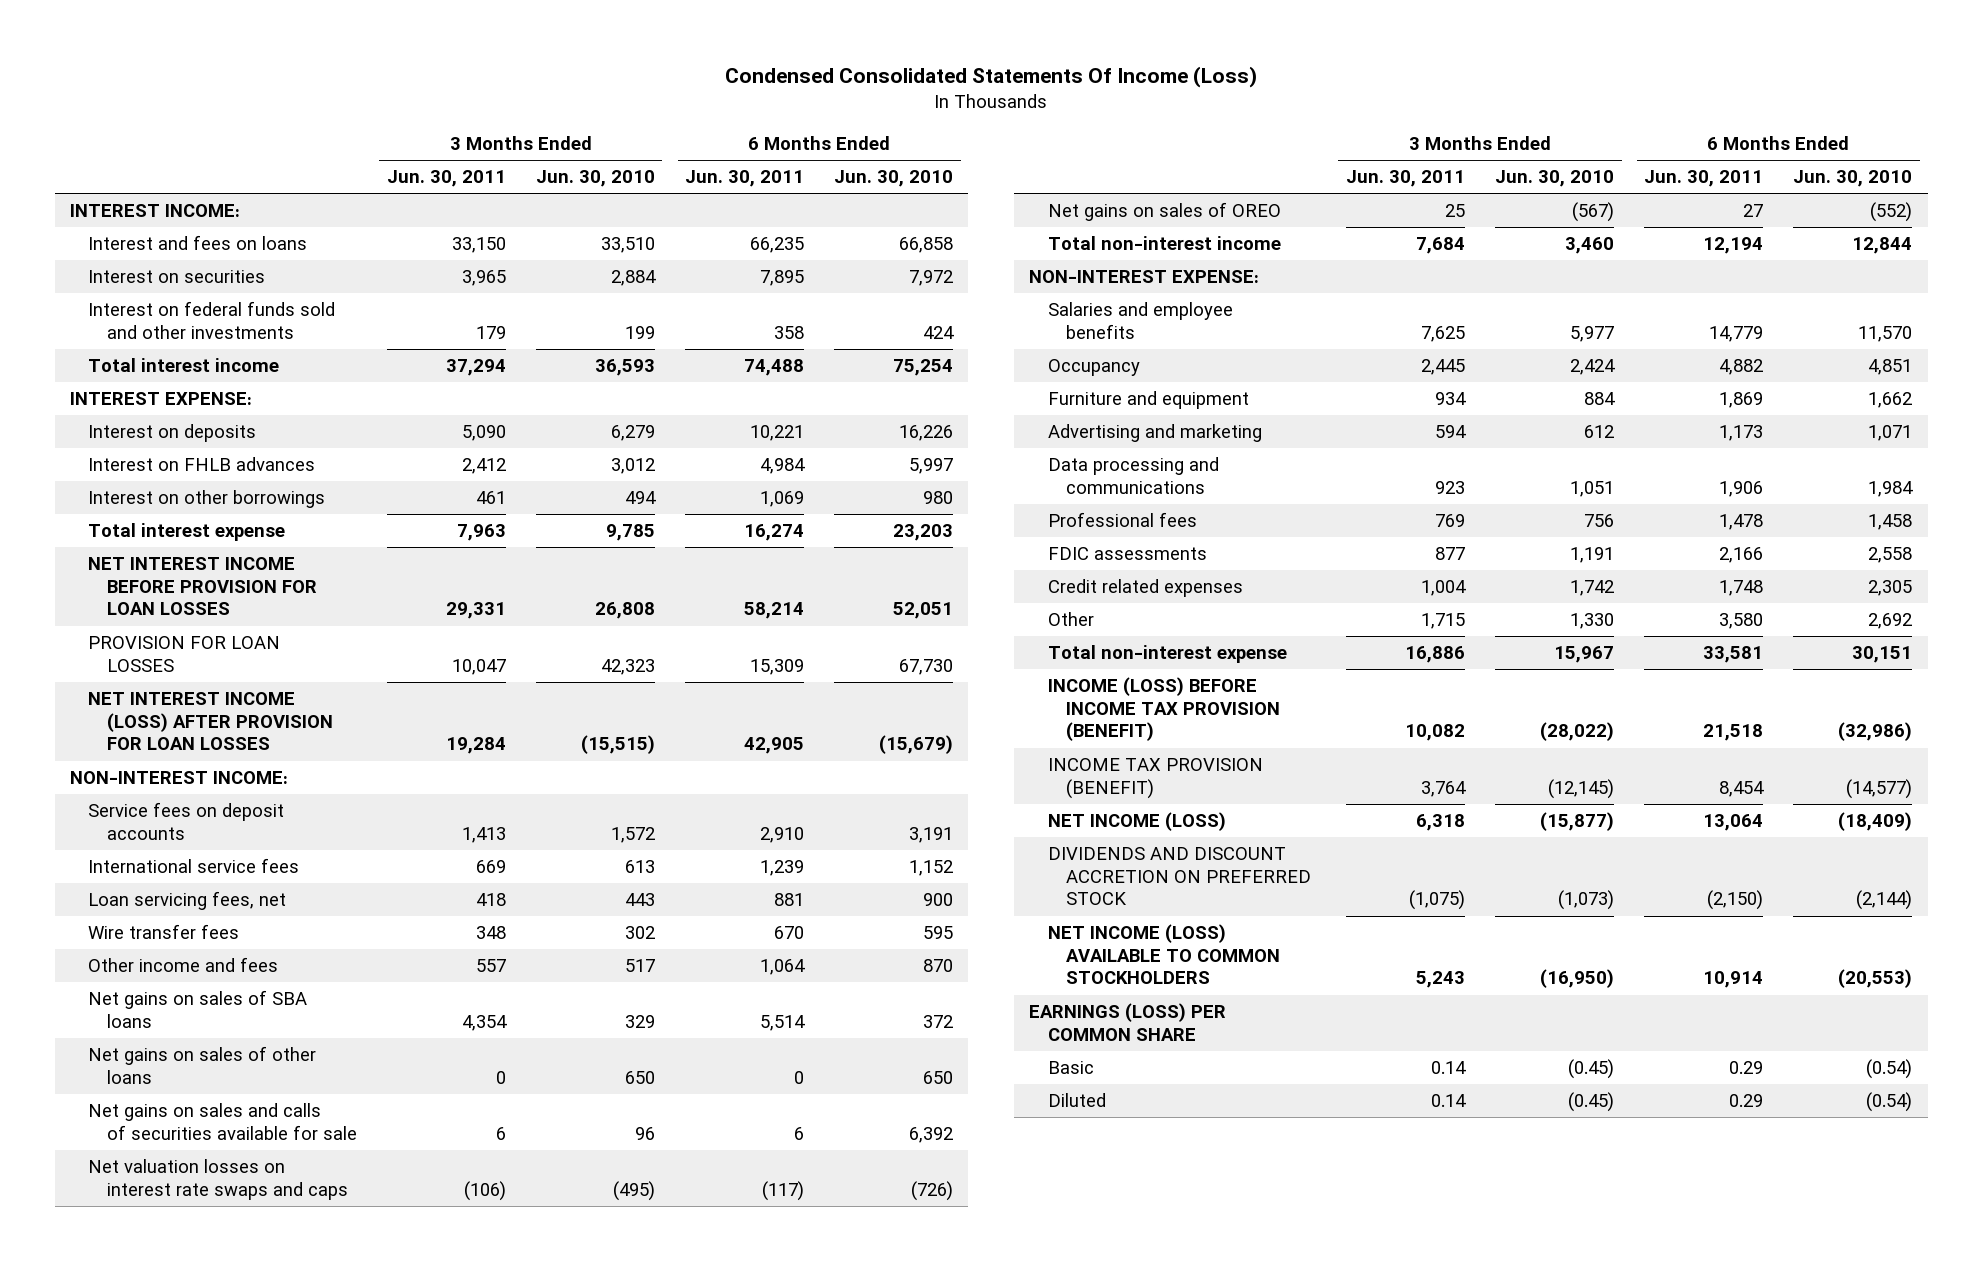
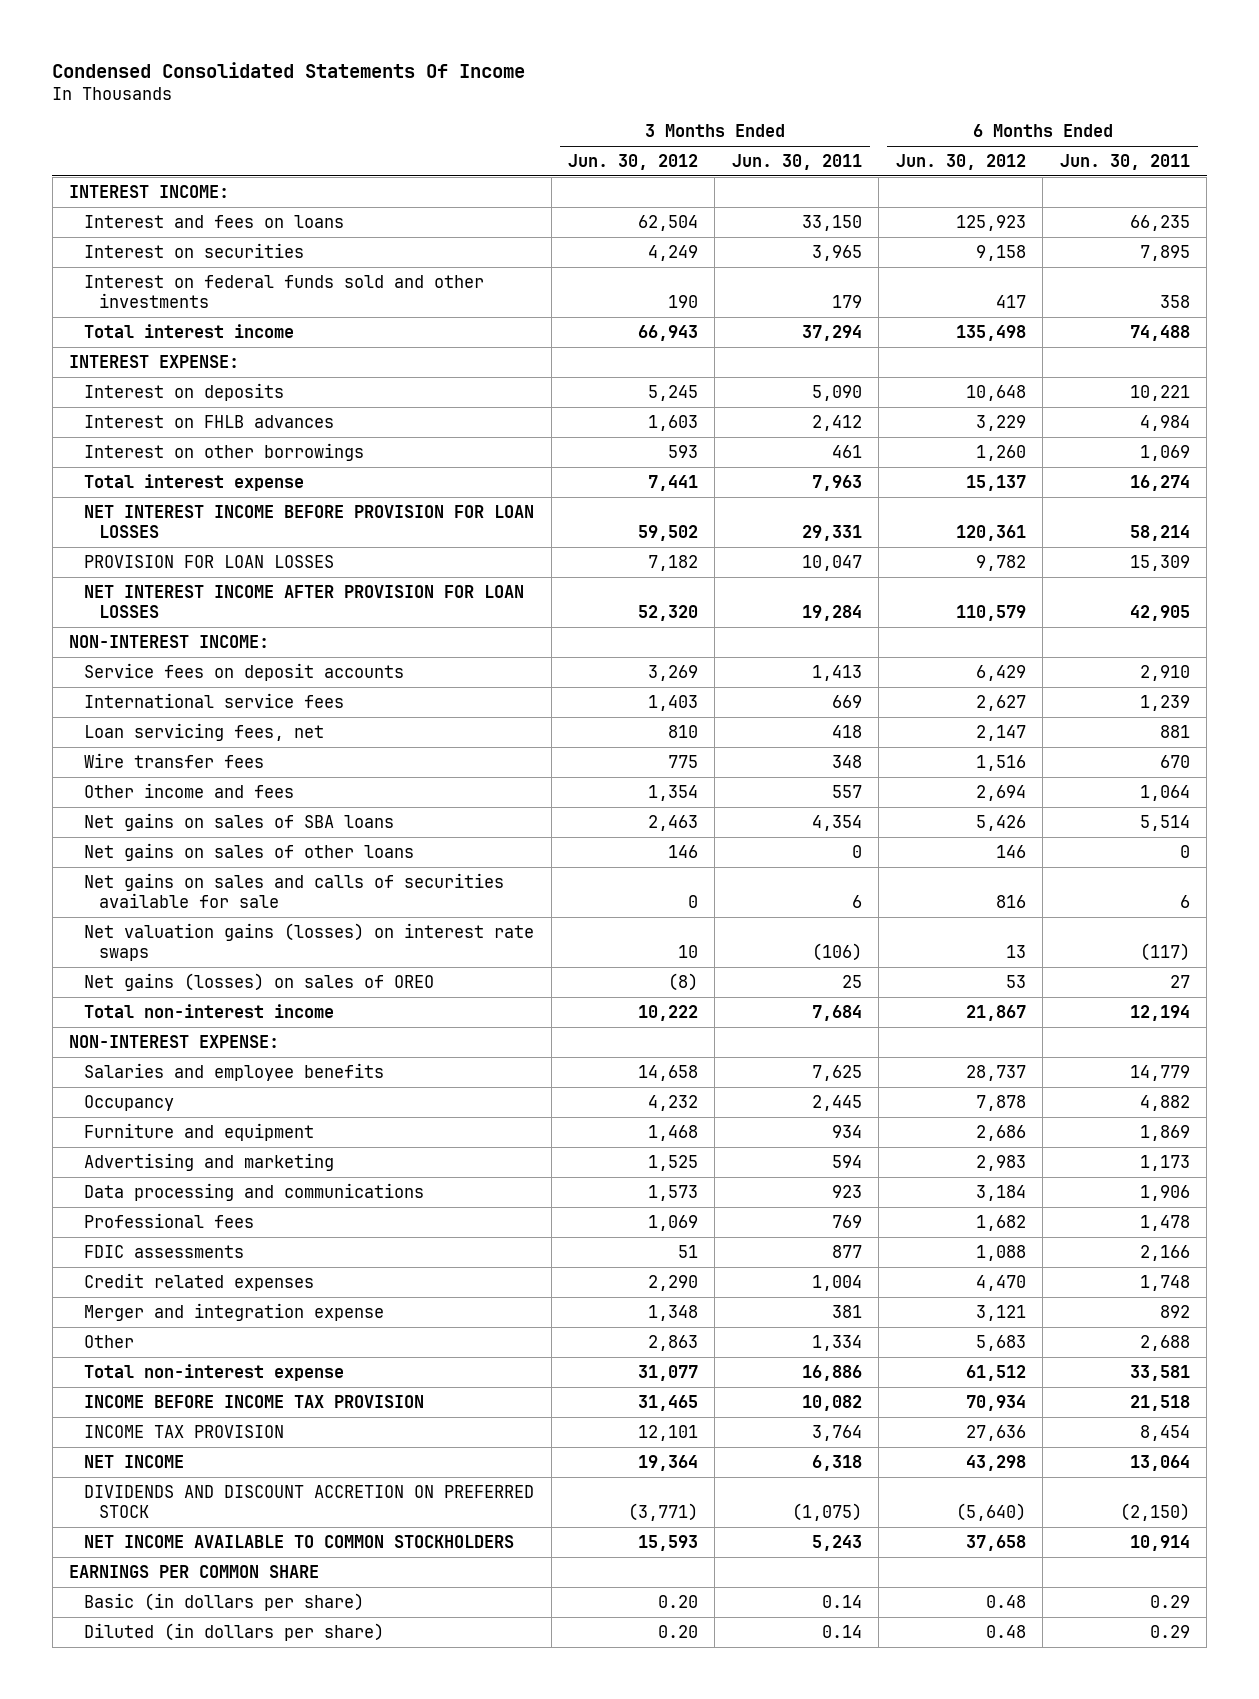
[725,66,1258,89] Condensed Consolidated Statements Of Income (Loss) -> [52,61,526,78] Condensed Consolidated Statements Of Income
[535,170,655,188] Jun. 30, 2010 -> none
[834,170,954,188] Jun. 30, 2010 -> none
none -> [567,154,698,171] Jun. 30, 2012
none -> [895,154,1026,171] Jun. 30, 2012
[88,692,333,751] NET INTEREST INCOME (LOSS) AFTER PROVISION FOR LOAN LOSSES -> [84,584,525,619] NET INTEREST INCOME AFTER PROVISION FOR LOAN LOSSES
[88,1159,348,1200] Net valuation losses on interest rate swaps and caps -> [84,922,535,962] Net valuation gains (losses) on interest rate swaps
[1047,202,1281,222] Net gains on sales of OREO -> [84,972,435,991] Net gains (losses) on sales of OREO
none -> [84,1302,385,1321] Merger and integration expense
[1421,613,1466,630] 1,715 -> [811,1334,862,1351] 1,334
[1719,613,1764,630] 3,580 -> [1139,1334,1190,1351] 2,688
[1047,677,1280,742] INCOME (LOSS) BEFORE INCOME TAX PROVISION (BENEFIT) -> [84,1394,425,1408] INCOME BEFORE INCOME TAX PROVISION
[1047,758,1263,799] INCOME TAX PROVISION (BENEFIT) -> [84,1424,285,1438] INCOME TAX PROVISION
[1047,812,1226,832] NET INCOME (LOSS) -> [84,1454,185,1468] NET INCOME
[1047,924,1280,985] NET INCOME (LOSS) AVAILABLE TO COMMON STOCKHOLDERS -> [84,1534,515,1548] NET INCOME AVAILABLE TO COMMON STOCKHOLDERS
[1029,1003,1227,1041] EARNINGS (LOSS) PER COMMON SHARE -> [69,1564,320,1578] EARNINGS PER COMMON SHARE
[1047,1061,1094,1075] Basic -> [84,1592,365,1611] Basic (in dollars per share)
[1047,1093,1106,1108] Diluted -> [84,1622,385,1641] Diluted (in dollars per share)

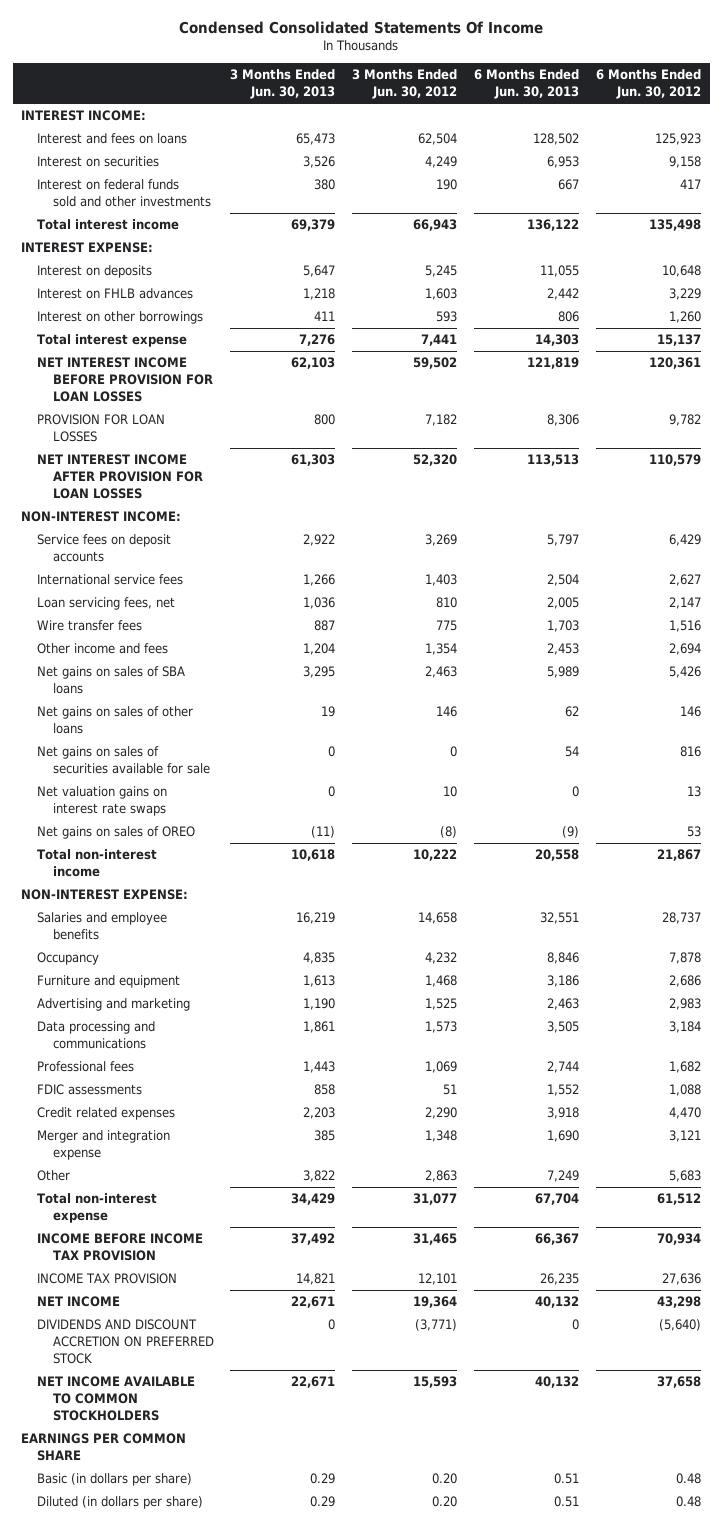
[731,154,862,171] Jun. 30, 2011 -> none
[1059,154,1190,171] Jun. 30, 2011 -> none
none -> [230,69,336,100] 3 Months Ended Jun. 30, 2013
none -> [474,69,580,100] 6 Months Ended Jun. 30, 2013
[84,872,505,909] Net gains on sales and calls of securities available for sale -> [36,746,210,775] Net gains on sales of securities available for sale
[84,922,535,962] Net valuation gains (losses) on interest rate swaps -> [36,786,167,817] Net valuation gains on interest rate swaps
[84,972,435,991] Net gains (losses) on sales of OREO -> [36,826,195,840] Net gains on sales of OREO

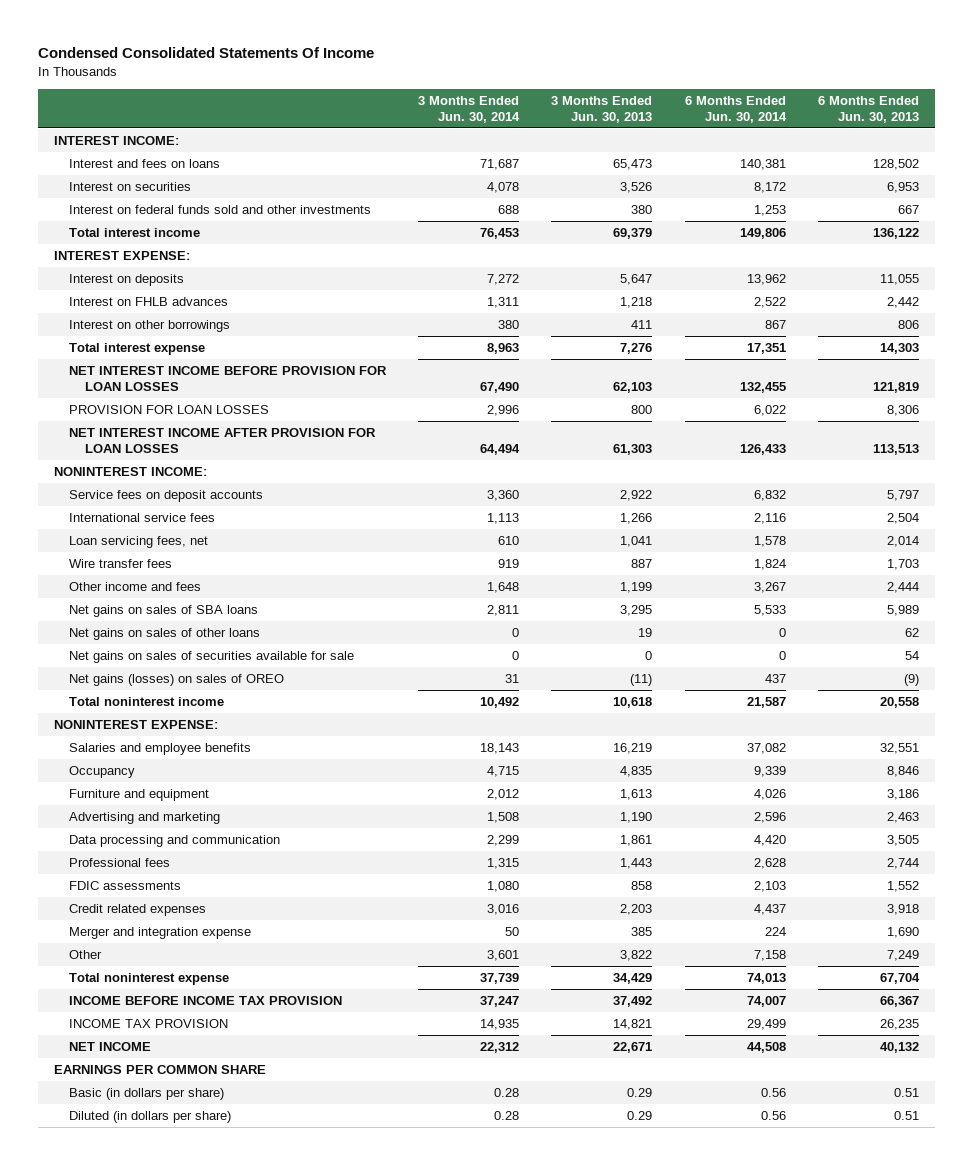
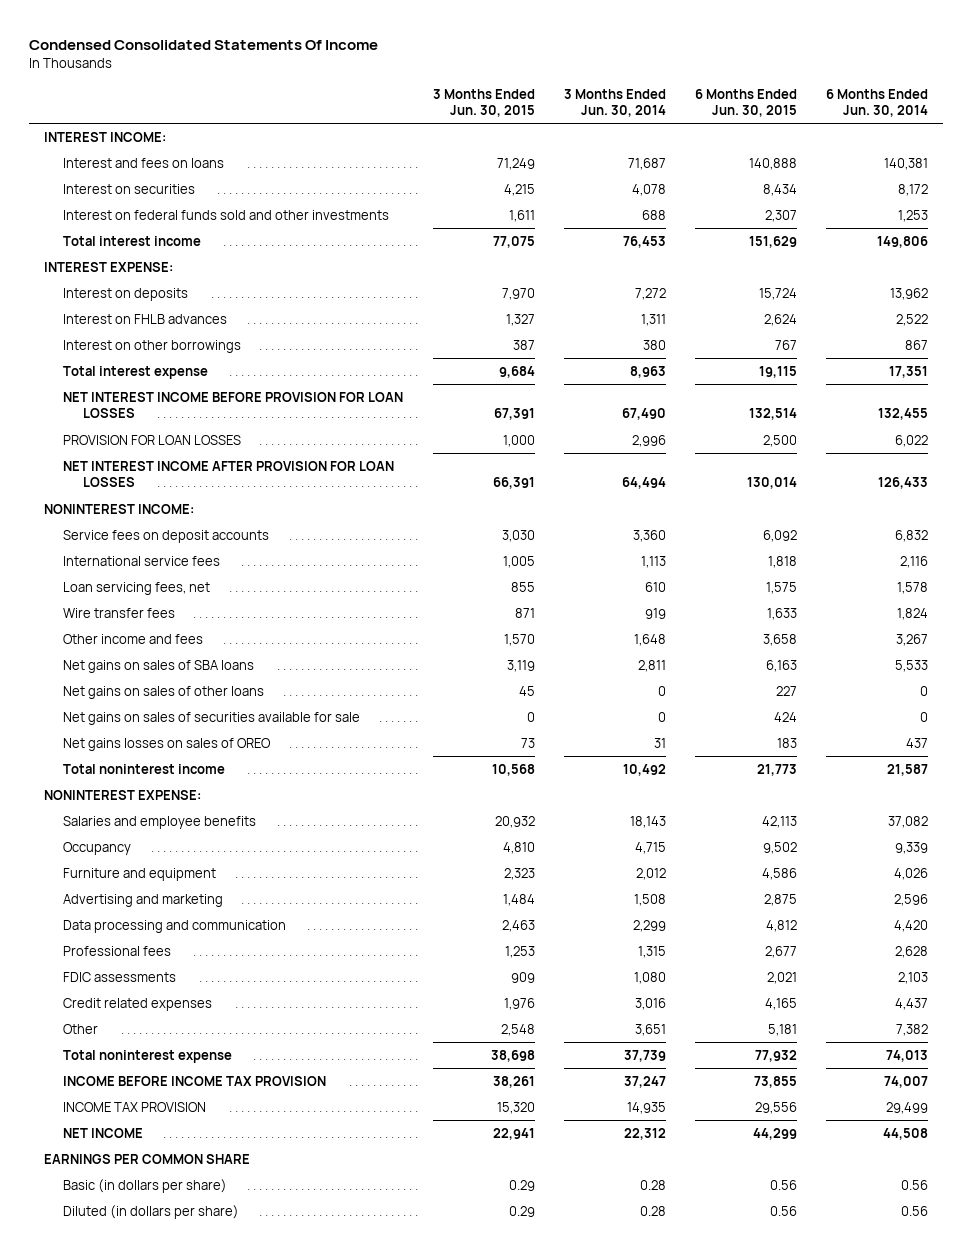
[551,95,653,123] 3 Months Ended Jun. 30, 2013 -> none
[817,95,919,123] 6 Months Ended Jun. 30, 2013 -> none
none -> [432,88,535,118] 3 Months Ended Jun. 30, 2015
none -> [694,88,797,118] 6 Months Ended Jun. 30, 2015
[69,674,285,687] Net gains (losses) on sales of OREO -> [63,738,272,752] Net gains losses on sales of OREO
[69,927,252,940] Merger and integration expense -> none
[487,950,520,962] 3,601 -> [634,1024,666,1037] 3,651
[753,950,786,962] 7,158 -> [896,1024,929,1037] 7,382

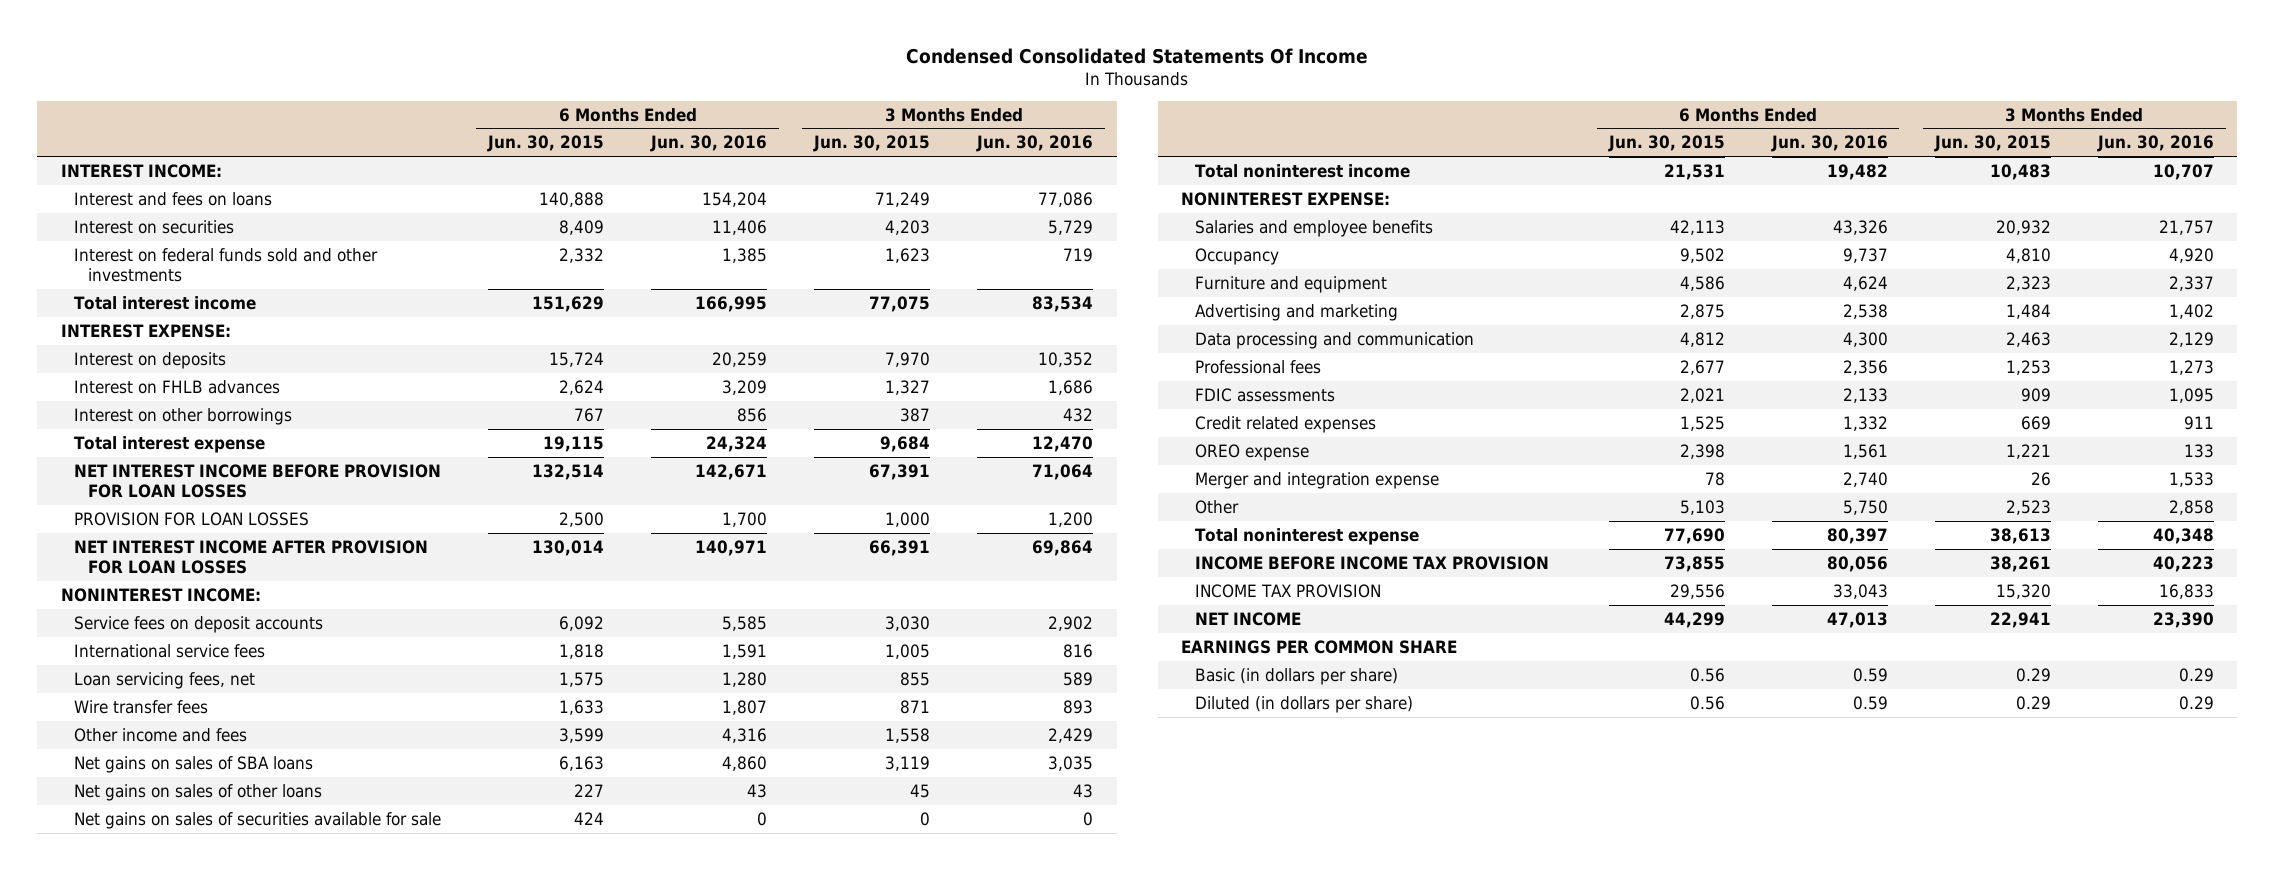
[563,88,666,118] 3 Months Ended Jun. 30, 2014 -> none
[826,88,929,118] 6 Months Ended Jun. 30, 2014 -> none
none -> [650,135,768,153] Jun. 30, 2016
none -> [976,135,1094,153] Jun. 30, 2016
[503,184,535,197] 4,215 -> [885,219,931,235] 4,203
[762,184,797,197] 8,434 -> [559,219,605,235] 8,409
[508,210,535,223] 1,611 -> [885,247,931,263] 1,623
[764,210,797,223] 2,307 -> [559,247,605,263] 2,332
[503,634,535,647] 1,570 -> [885,727,931,743] 1,558
[762,634,797,647] 3,658 -> [559,727,605,743] 3,599
[63,738,272,752] Net gains losses on sales of OREO -> none
[491,764,535,777] 10,568 -> [1989,163,2051,180] 10,483
[756,764,797,777] 21,773 -> [1663,163,1725,180] 21,531
[503,998,535,1011] 1,976 -> [2020,415,2051,430] 669
[764,998,797,1011] 4,165 -> [1679,415,1725,431] 1,525
none -> [1194,443,1309,461] OREO expense
none -> [1194,471,1439,489] Merger and integration expense
[500,1024,535,1037] 2,548 -> [2005,499,2051,515] 2,523
[767,1024,797,1037] 5,181 -> [1679,499,1725,515] 5,103
[490,1050,535,1063] 38,698 -> [1989,527,2051,544] 38,613
[754,1050,797,1063] 77,932 -> [1663,527,1725,544] 77,690

